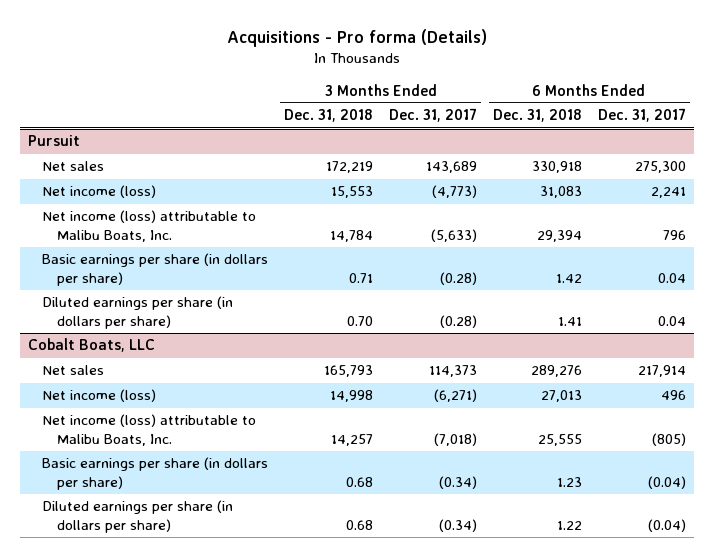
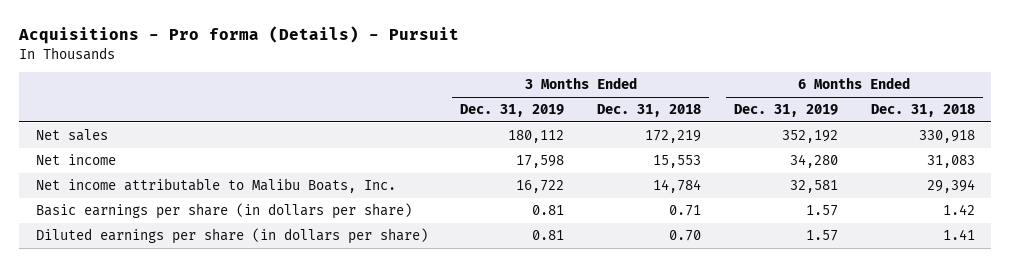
[226,29,487,48] Acquisitions - Pro forma (Details) -> [18,26,460,45] Acquisitions - Pro forma (Details) - Pursuit
[389,108,478,123] Dec. 31, 2017 -> none
[597,108,686,123] Dec. 31, 2017 -> none
none -> [460,104,565,118] Dec. 31, 2019
none -> [733,104,838,118] Dec. 31, 2019
[27,135,80,147] Pursuit -> none
[42,185,157,199] Net income (loss) -> [35,154,116,166] Net income
[42,210,257,242] Net income (loss) attributable to Malibu Boats, Inc. -> [35,178,396,194] Net income attributable to Malibu Boats, Inc.
[27,338,155,353] Cobalt Boats, LLC -> none
[42,365,105,376] Net sales -> none
[42,389,157,403] Net income (loss) -> none
[42,414,257,446] Net income (loss) attributable to Malibu Boats, Inc. -> none
[42,457,269,490] Basic earnings per share (in dollars per share) -> none
[42,500,234,533] Diluted earnings per share (in dollars per share) -> none

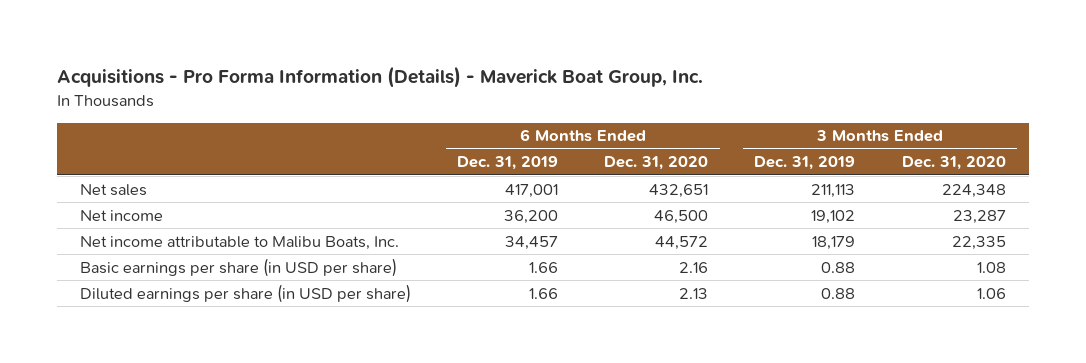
[18,26,460,45] Acquisitions - Pro forma (Details) - Pursuit -> [57,66,704,89] Acquisitions - Pro Forma Information (Details) - Maverick Boat Group, Inc.
[597,104,702,118] Dec. 31, 2018 -> none
[870,104,975,118] Dec. 31, 2018 -> none
none -> [604,156,709,171] Dec. 31, 2020
none -> [901,156,1006,171] Dec. 31, 2020
[508,130,565,144] 180,112 -> [811,183,856,198] 211,113
[781,130,838,144] 352,192 -> [505,183,559,198] 417,001
[516,155,565,169] 17,598 -> [811,209,856,224] 19,102
[789,154,838,169] 34,280 -> [504,209,559,224] 36,200
[516,180,565,194] 16,722 -> [812,235,856,250] 18,179
[789,180,838,194] 32,581 -> [505,235,559,250] 34,457
[35,203,412,220] Basic earnings per share (in dollars per share) -> [80,257,398,277] Basic earnings per share (in USD per share)
[532,205,565,216] 0.81 -> [821,261,856,273] 0.88
[805,205,838,217] 1.57 -> [529,261,559,273] 1.66
[35,228,428,245] Diluted earnings per share (in dollars per share) -> [80,283,412,303] Diluted earnings per share (in USD per share)
[532,230,565,241] 0.81 -> [821,287,856,299] 0.88
[805,230,838,242] 1.57 -> [529,287,559,299] 1.66

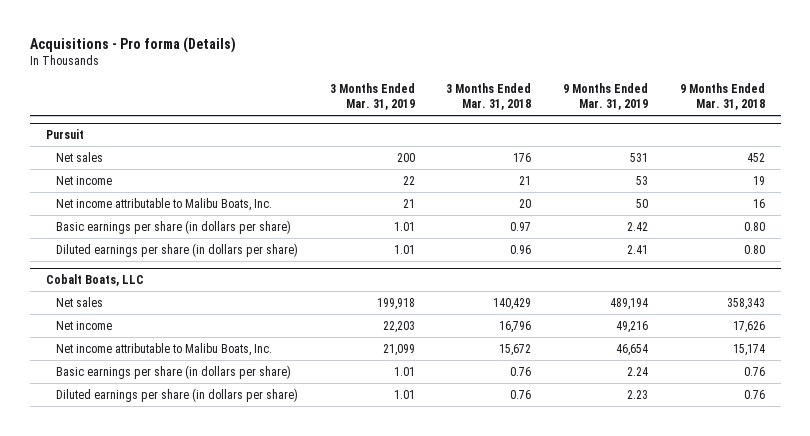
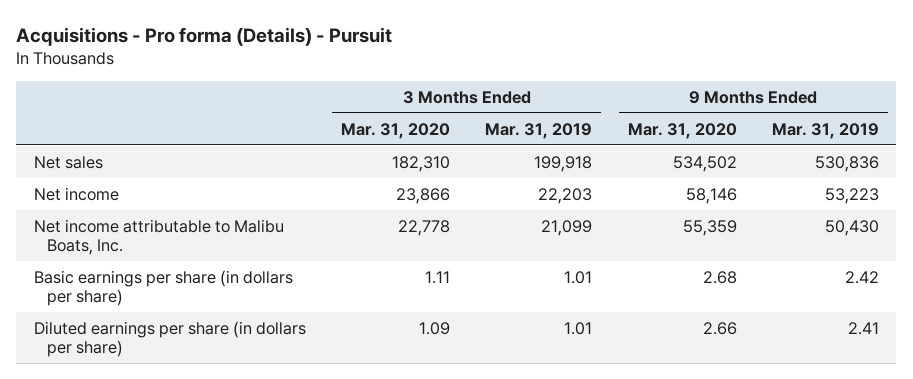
[29,36,236,53] Acquisitions - Pro forma (Details) -> [16,26,393,46] Acquisitions - Pro forma (Details) - Pursuit
[446,82,532,111] 3 Months Ended Mar. 31, 2018 -> none
[679,82,765,111] 9 Months Ended Mar. 31, 2018 -> none
none -> [341,122,451,139] Mar. 31, 2020
none -> [627,122,737,139] Mar. 31, 2020
[45,129,84,140] Pursuit -> none
[396,152,415,162] 200 -> [534,155,593,172] 199,918
[630,152,649,162] 531 -> [814,155,879,172] 530,836
[402,175,415,185] 22 -> [538,187,593,204] 22,203
[636,175,649,185] 53 -> [824,187,879,204] 53,223
[402,198,415,208] 21 -> [541,219,593,236] 21,099
[636,198,649,208] 50 -> [824,219,879,236] 50,430
[45,274,144,287] Cobalt Boats, LLC -> none
[55,296,103,307] Net sales -> none
[55,320,112,330] Net income -> none
[55,342,272,356] Net income attributable to Malibu Boats, Inc. -> none
[55,364,291,379] Basic earnings per share (in dollars per share) -> none
[55,387,298,402] Diluted earnings per share (in dollars per share) -> none

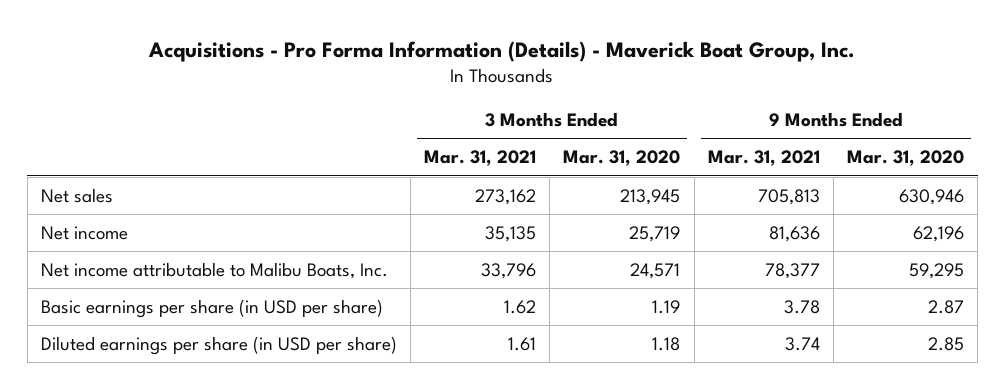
[16,26,393,46] Acquisitions - Pro forma (Details) - Pursuit -> [148,40,856,62] Acquisitions - Pro Forma Information (Details) - Maverick Boat Group, Inc.
[485,122,593,139] Mar. 31, 2019 -> none
[771,122,879,139] Mar. 31, 2019 -> none
none -> [424,150,537,167] Mar. 31, 2021
none -> [707,150,820,167] Mar. 31, 2021
[392,155,451,172] 182,310 -> [620,188,681,205] 213,945
[672,155,737,172] 534,502 -> [899,188,965,205] 630,946
[396,187,451,204] 23,866 -> [629,225,681,242] 25,719
[685,187,737,204] 58,146 -> [913,225,965,242] 62,196
[398,219,451,236] 22,778 -> [630,262,681,279] 24,571
[682,219,737,236] 55,359 -> [909,262,965,279] 59,295
[33,269,293,307] Basic earnings per share (in dollars per share) -> [40,298,383,318] Basic earnings per share (in USD per share)
[425,270,451,284] 1.11 -> [652,299,681,314] 1.19
[702,270,737,284] 2.68 -> [928,299,965,314] 2.87
[33,320,306,358] Diluted earnings per share (in dollars per share) -> [40,335,397,355] Diluted earnings per share (in USD per share)
[419,321,451,335] 1.09 -> [652,336,681,351] 1.18
[702,321,737,335] 2.66 -> [928,336,965,351] 2.85

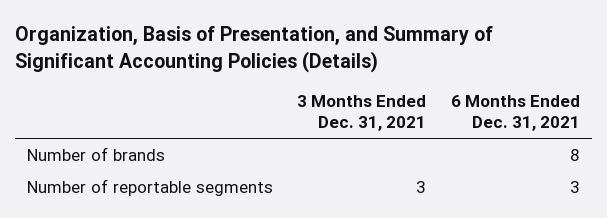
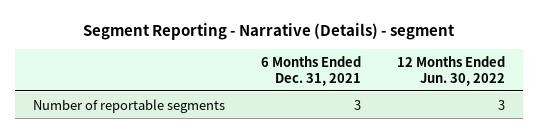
[14,26,493,73] Organization, Basis of Presentation, and Summary of Significant Accounting Policies (Details) -> [83,22,456,40] Segment Reporting - Narrative (Details) - segment
[297,94,427,132] 3 Months Ended Dec. 31, 2021 -> none
none -> [396,55,505,86] 12 Months Ended Jun. 30, 2022
[26,146,165,161] Number of brands -> none

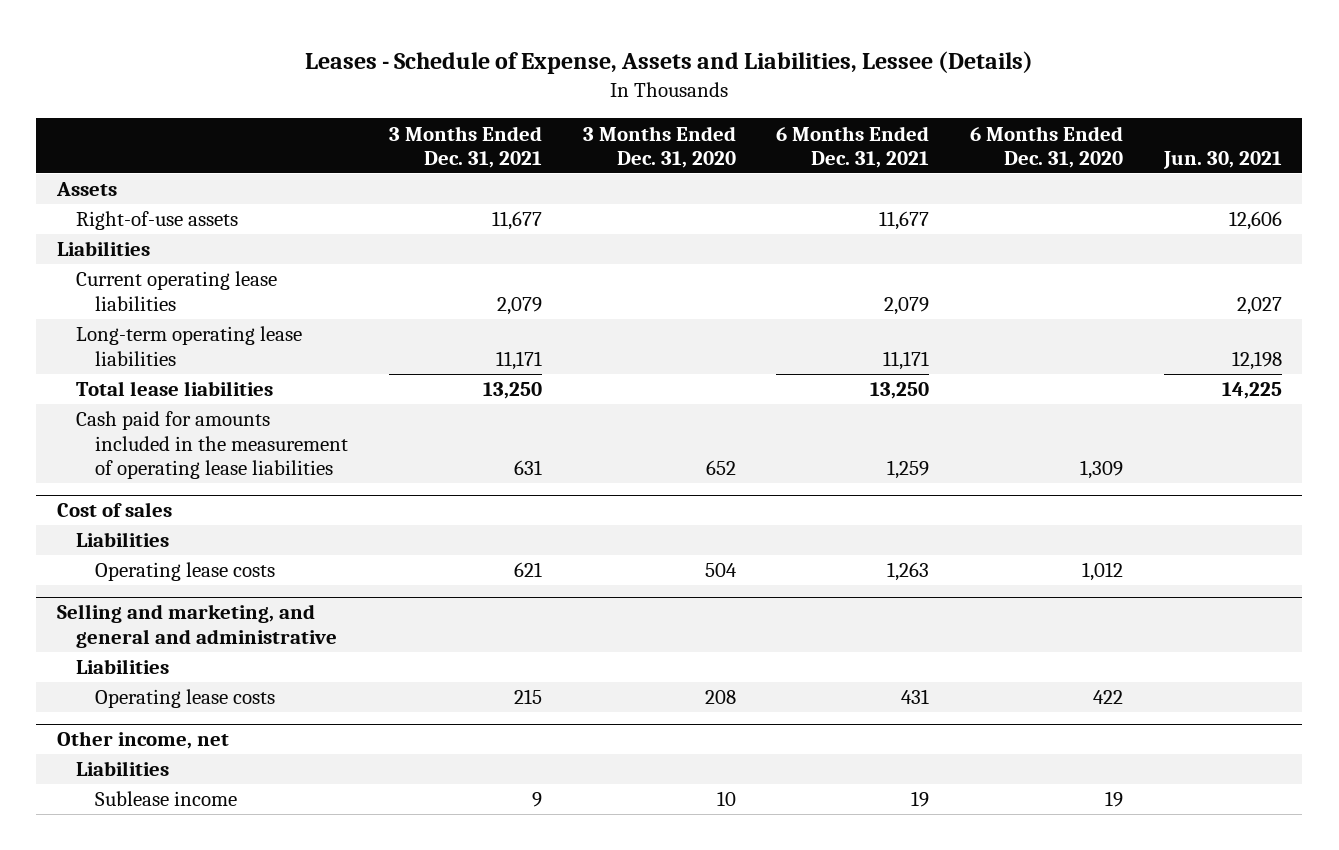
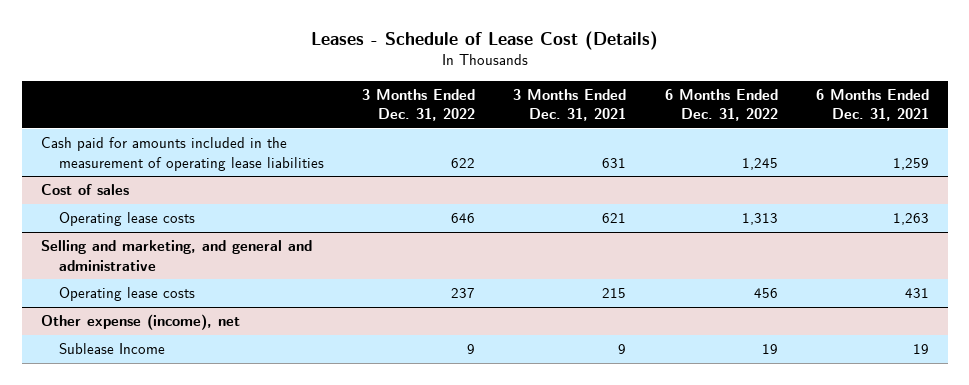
[305,50,1034,74] Leases - Schedule of Expense, Assets and Liabilities, Lessee (Details) -> [310,31,658,51] Leases - Schedule of Lease Cost (Details)
[582,125,736,169] 3 Months Ended Dec. 31, 2020 -> none
[970,125,1124,169] 6 Months Ended Dec. 31, 2020 -> none
[1162,151,1282,170] Jun. 30, 2021 -> none
none -> [362,88,476,122] 3 Months Ended Dec. 31, 2022
none -> [664,88,778,122] 6 Months Ended Dec. 31, 2022
[55,182,117,197] Assets -> none
[75,211,238,231] Right-of-use assets -> none
[56,241,150,257] Liabilities -> none
[75,271,277,311] Current operating lease liabilities -> none
[75,326,302,366] Long-term operating lease liabilities -> none
[75,381,273,397] Total lease liabilities -> none
[75,532,169,548] Liabilities -> none
[75,659,169,675] Liabilities -> none
[75,761,169,777] Liabilities -> none
[56,731,229,750] Other income, net -> [40,314,240,331] Other expense (income), net
[94,791,237,807] Sublease income -> [59,343,166,355] Sublease Income

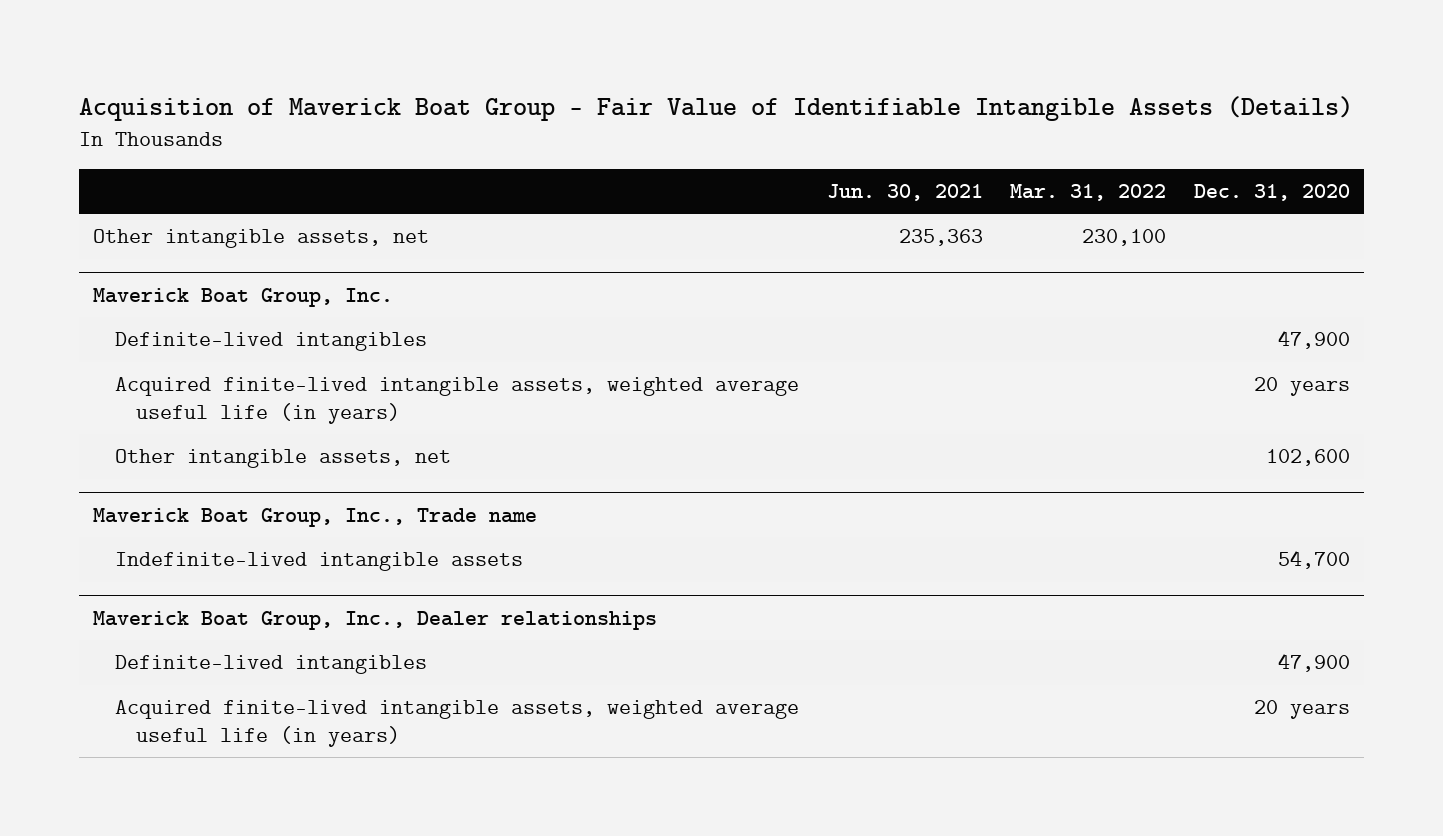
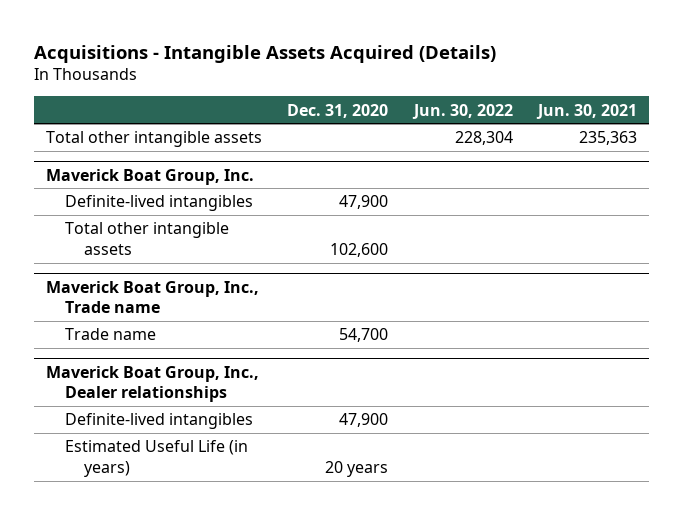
[79,95,1354,121] Acquisition of Maverick Boat Group - Fair Value of Identifiable Intangible Assets (Details) -> [33,44,496,63] Acquisitions - Intangible Assets Acquired (Details)
[1010,183,1167,201] Mar. 31, 2022 -> none
none -> [411,103,513,119] Jun. 30, 2022
[93,229,430,249] Other intangible assets, net -> [46,131,263,148] Total other intangible assets
[114,377,799,424] Acquired finite-lived intangible assets, weighted average useful life (in years) -> none
[114,449,451,469] Other intangible assets, net -> [65,222,230,255] Total other intangible assets
[114,552,523,572] Indefinite-lived intangible assets -> [65,328,157,341] Trade name
[114,700,799,747] Acquired finite-lived intangible assets, weighted average useful life (in years) -> [65,440,249,477] Estimated Useful Life (in years)

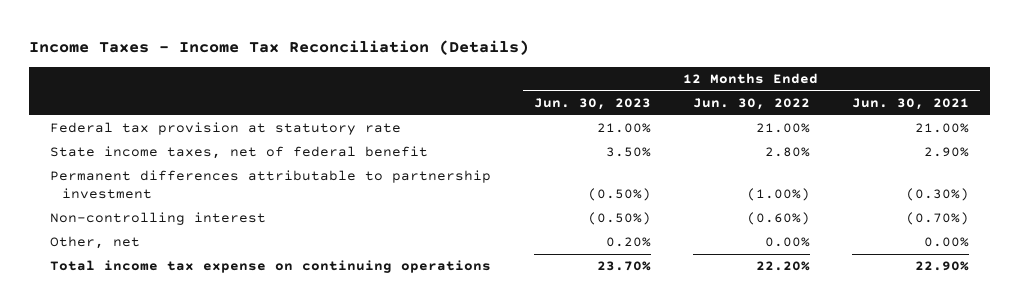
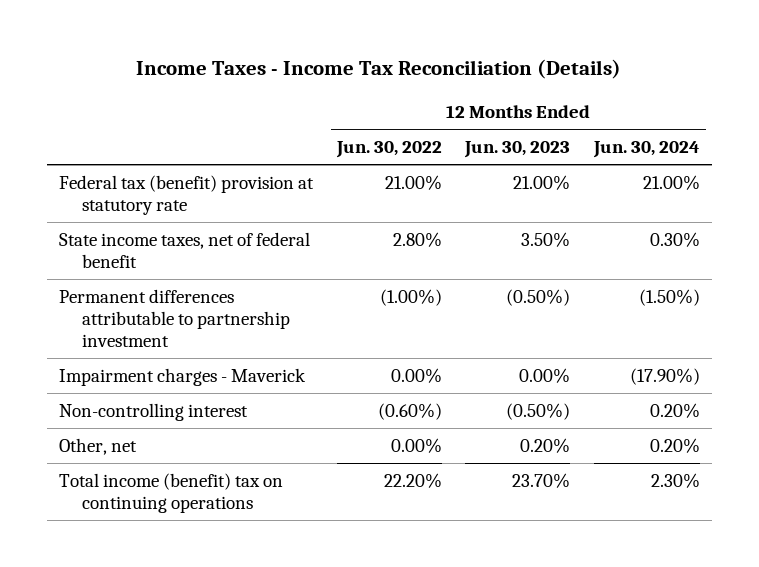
[851,98,969,111] Jun. 30, 2021 -> none
none -> [593,140,701,158] Jun. 30, 2024
[50,122,402,136] Federal tax provision at statutory rate -> [58,174,314,215] Federal tax (benefit) provision at statutory rate
none -> [58,367,306,386] Impairment charges - Maverick
[50,260,492,274] Total income tax expense on continuing operations -> [58,472,283,513] Total income (benefit) tax on continuing operations

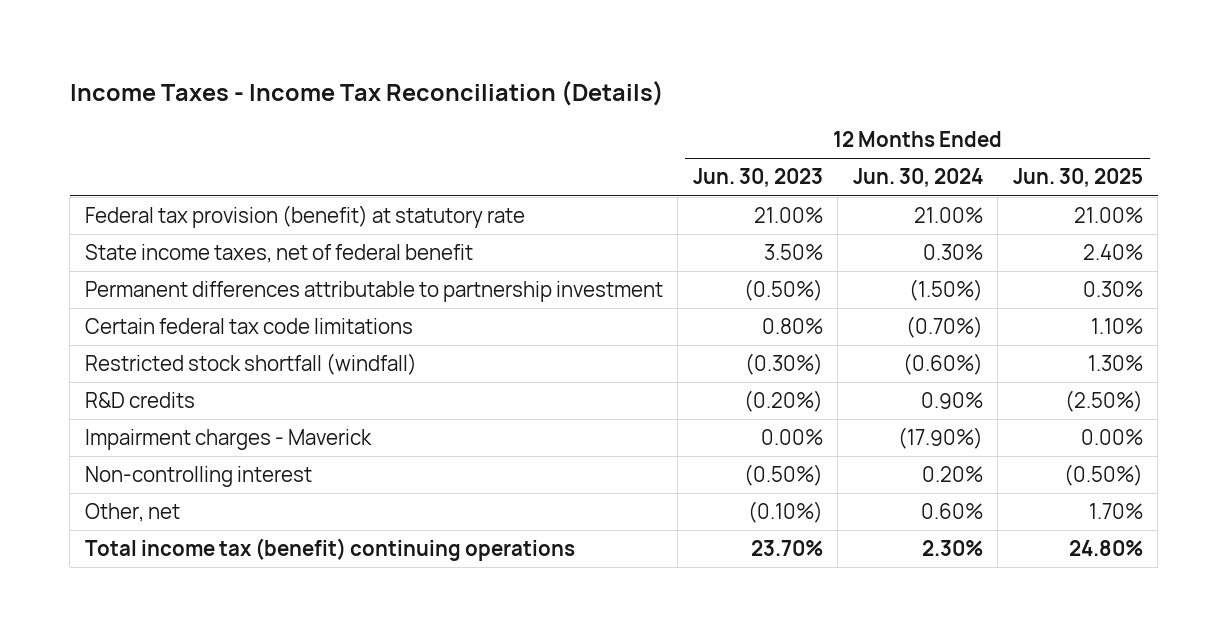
[335,140,442,158] Jun. 30, 2022 -> none
none -> [1012,168,1143,188] Jun. 30, 2025
[58,174,314,215] Federal tax (benefit) provision at statutory rate -> [84,204,525,228] Federal tax provision (benefit) at statutory rate
none -> [84,317,413,334] Certain federal tax code limitations
none -> [84,352,417,375] Restricted stock shortfall (windfall)
none -> [84,391,195,408] R&D credits
[520,437,571,453] 0.20% -> [747,500,823,523] (0.10%)
[650,437,701,453] 0.20% -> [920,502,983,519] 0.60%
[58,472,283,513] Total income (benefit) tax on continuing operations -> [84,537,575,561] Total income tax (benefit) continuing operations

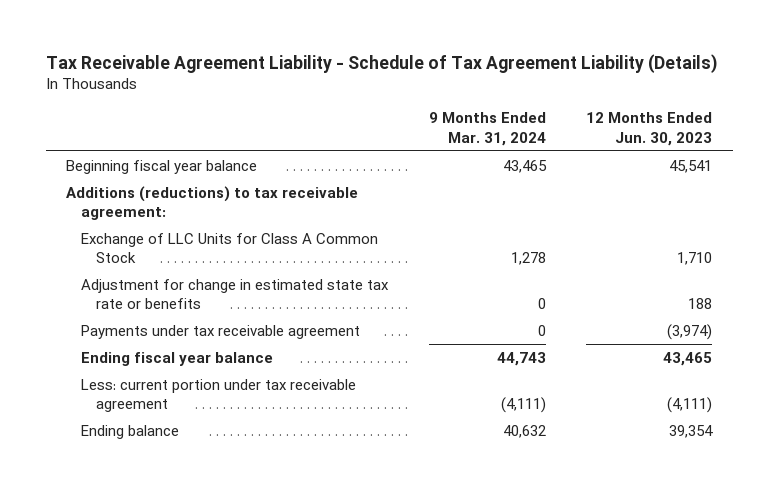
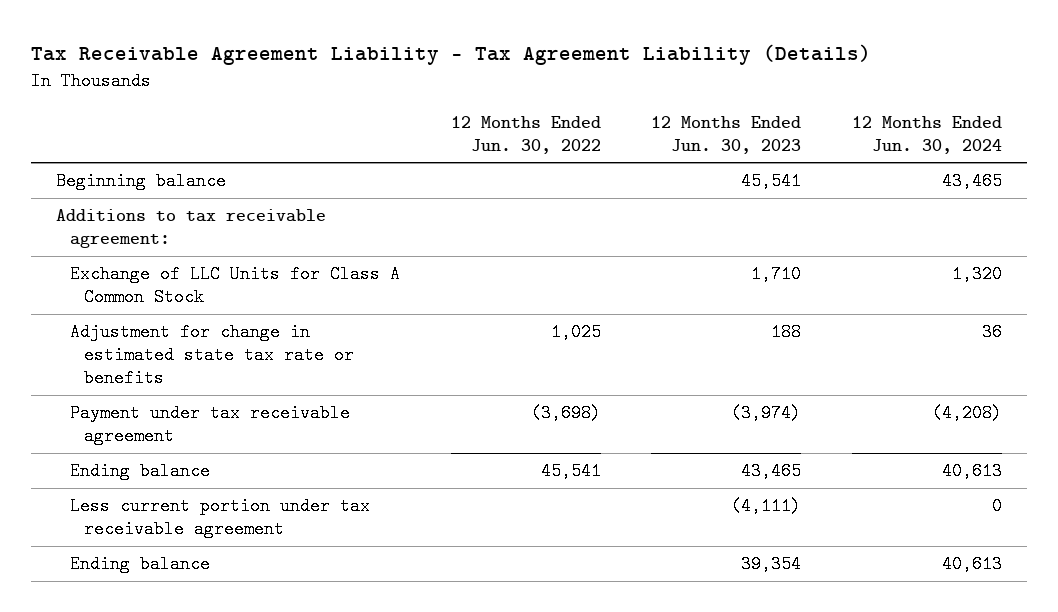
[45,54,718,74] Tax Receivable Agreement Liability - Schedule of Tax Agreement Liability (Details) -> [30,44,871,66] Tax Receivable Agreement Liability - Tax Agreement Liability (Details)
[428,112,546,146] 9 Months Ended Mar. 31, 2024 -> none
none -> [450,115,601,154] 12 Months Ended Jun. 30, 2022
none -> [851,115,1002,154] 12 Months Ended Jun. 30, 2024
[66,159,258,174] Beginning fiscal year balance -> [56,172,227,191] Beginning balance
[66,185,359,221] Additions (reductions) to tax receivable agreement: -> [56,209,327,249] Additions to tax receivable agreement:
[80,324,360,339] Payments under tax receivable agreement -> [70,404,351,446] Payment under tax receivable agreement
[80,351,273,366] Ending fiscal year balance -> [70,462,211,481] Ending balance
[80,378,356,413] Less: current portion under tax receivable agreement -> [70,497,371,539] Less current portion under tax receivable agreement

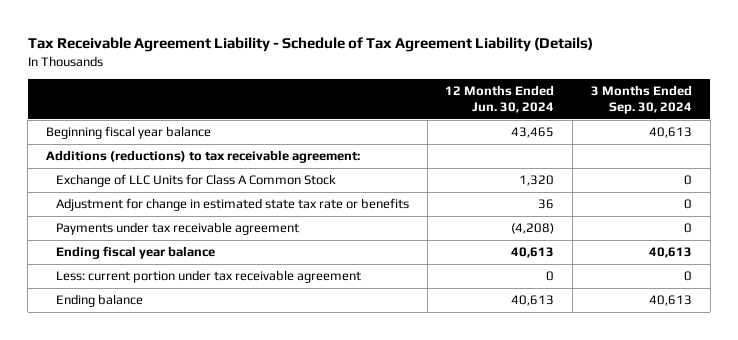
[30,44,871,66] Tax Receivable Agreement Liability - Tax Agreement Liability (Details) -> [27,36,593,52] Tax Receivable Agreement Liability - Schedule of Tax Agreement Liability (Details)
[450,115,601,154] 12 Months Ended Jun. 30, 2022 -> none
[651,115,802,154] 12 Months Ended Jun. 30, 2023 -> none
none -> [590,84,692,114] 3 Months Ended Sep. 30, 2024
[56,172,227,191] Beginning balance -> [46,126,212,140] Beginning fiscal year balance
[56,209,327,249] Additions to tax receivable agreement: -> [46,150,361,164] Additions (reductions) to tax receivable agreement:
[70,404,351,446] Payment under tax receivable agreement -> [55,222,299,236] Payments under tax receivable agreement
[70,462,211,481] Ending balance -> [55,246,215,260] Ending fiscal year balance
[70,497,371,539] Less current portion under tax receivable agreement -> [55,270,361,284] Less: current portion under tax receivable agreement

